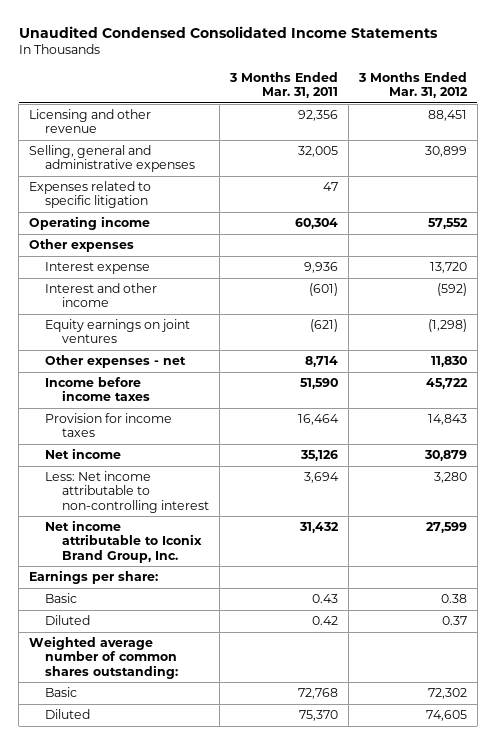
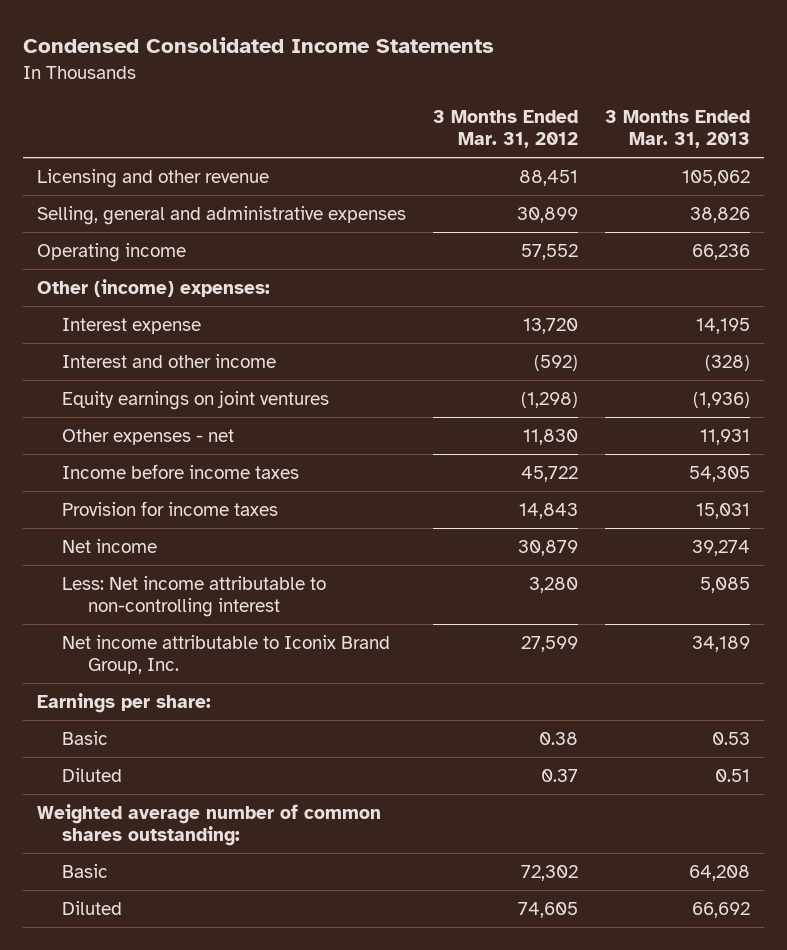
[18,25,438,38] Unaudited Condensed Consolidated Income Statements -> [22,36,494,53] Condensed Consolidated Income Statements
[228,71,338,99] 3 Months Ended Mar. 31, 2011 -> none
none -> [605,109,751,149] 3 Months Ended Mar. 31, 2013
[29,181,152,209] Expenses related to specific litigation -> none
[29,239,135,253] Other expenses -> [36,278,270,297] Other (income) expenses:

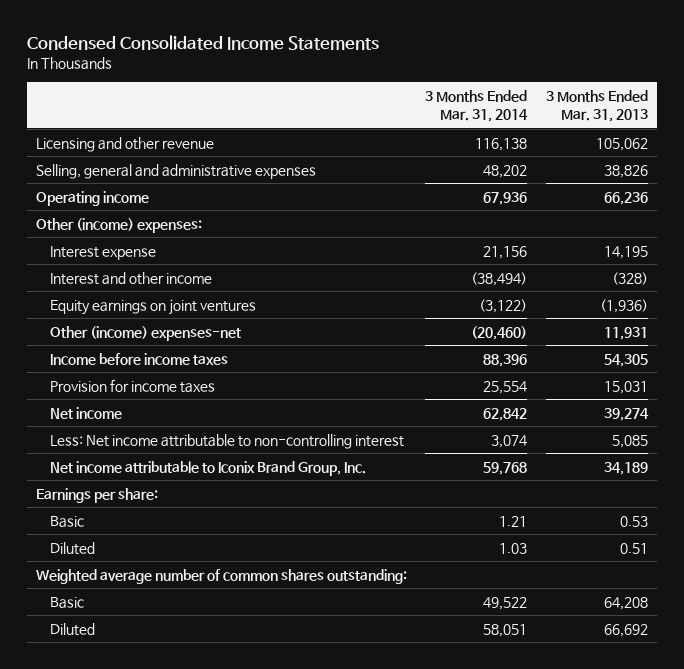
[432,109,578,149] 3 Months Ended Mar. 31, 2012 -> none
none -> [425,90,529,123] 3 Months Ended Mar. 31, 2014
[62,428,235,445] Other expenses - net -> [49,325,241,341] Other (income) expenses-net

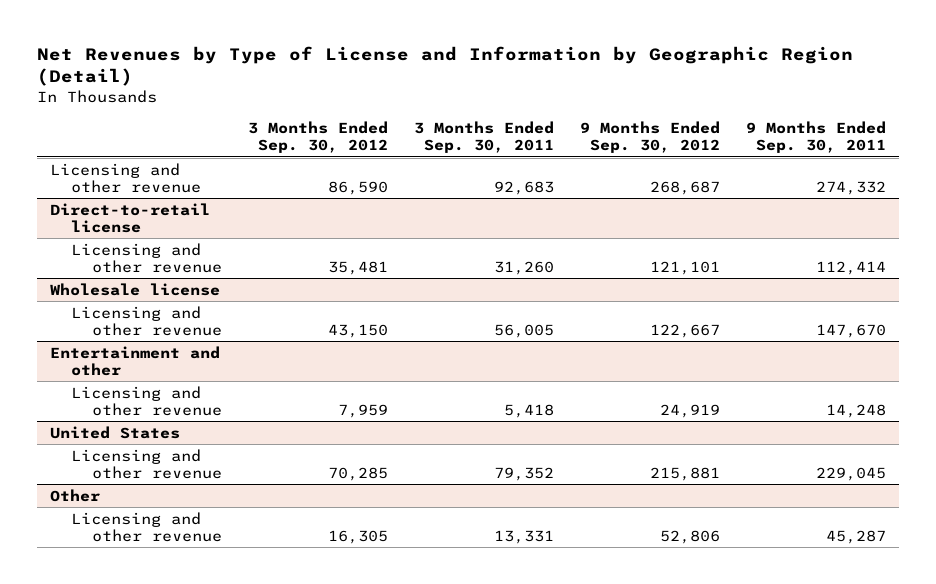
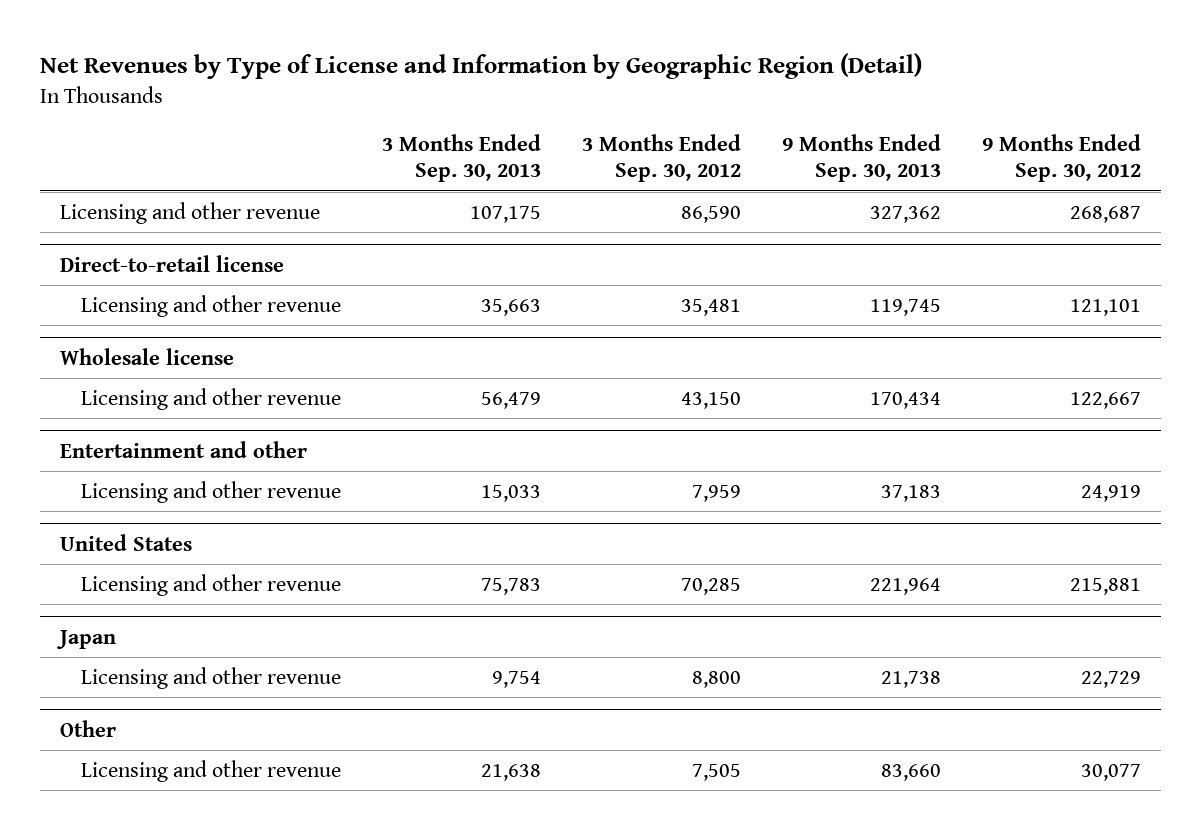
[413,121,554,154] 3 Months Ended Sep. 30, 2011 -> none
[745,121,886,154] 9 Months Ended Sep. 30, 2011 -> none
none -> [381,134,541,183] 3 Months Ended Sep. 30, 2013
none -> [781,134,941,183] 9 Months Ended Sep. 30, 2013
none -> [56,629,117,649] Japan
none -> [80,666,341,689] Licensing and other revenue
[327,529,388,544] 16,305 -> [691,763,741,781] 7,505
[659,529,720,544] 52,806 -> [1080,763,1141,781] 30,077

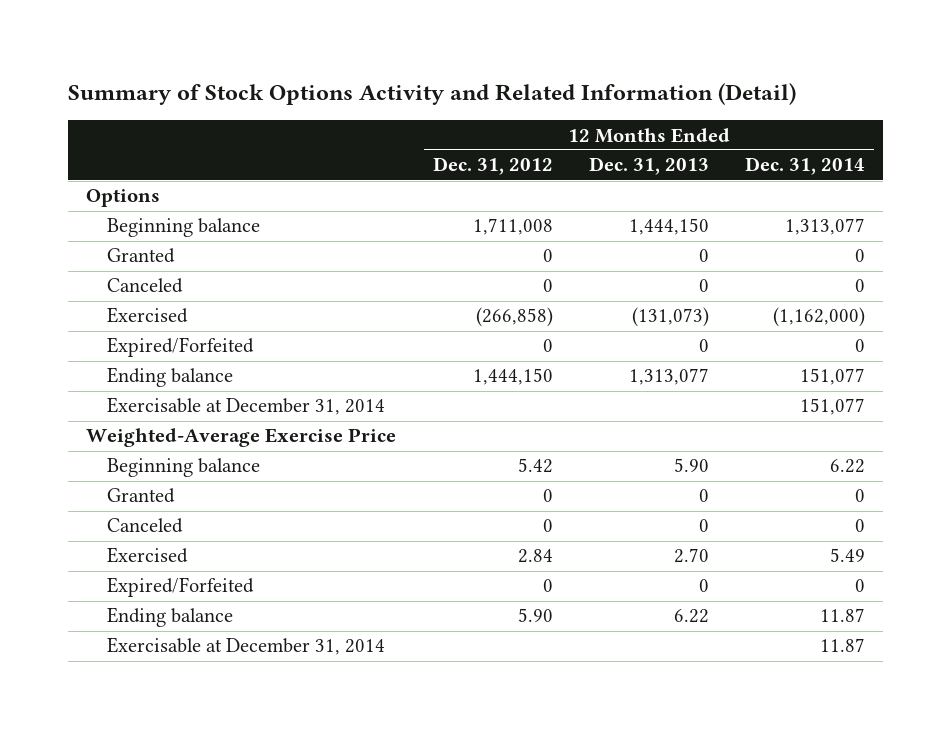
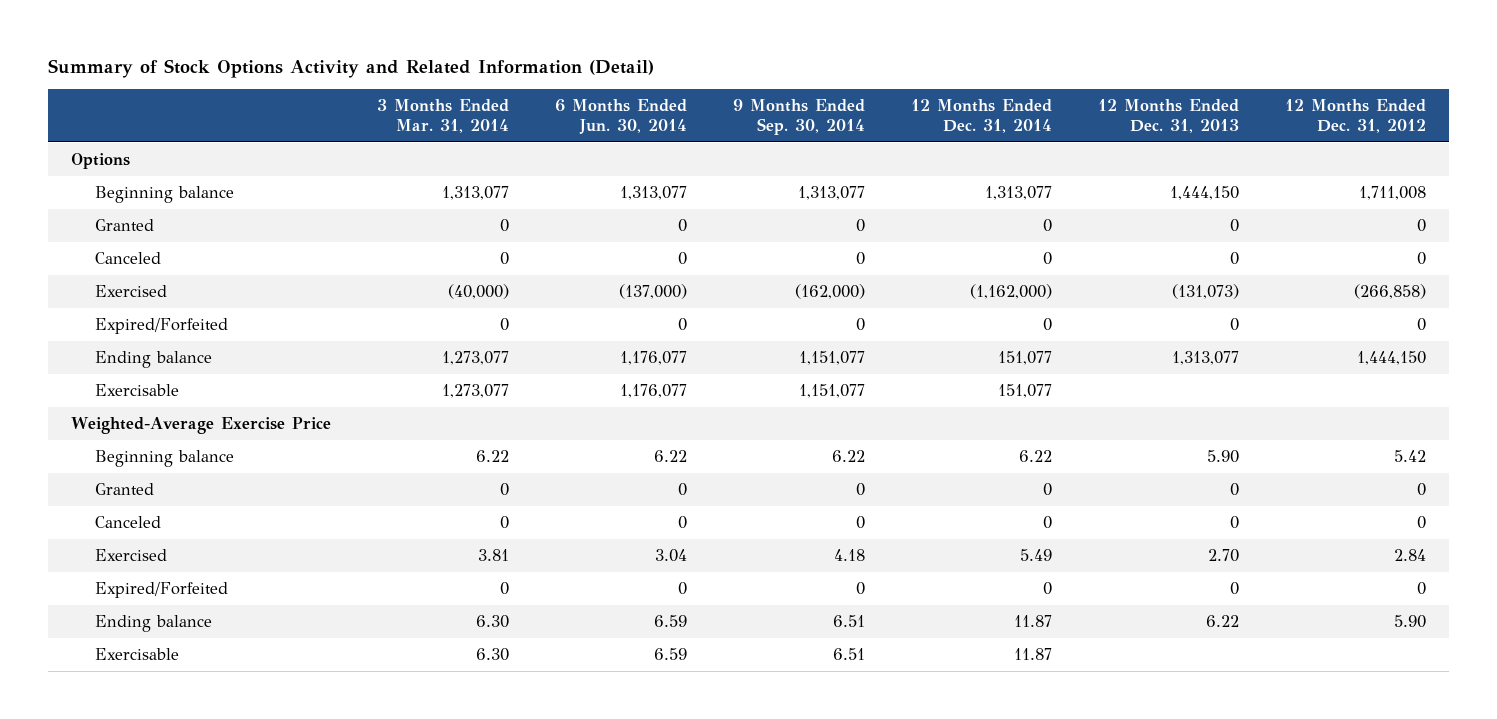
none -> [376,99,509,134] 3 Months Ended Mar. 31, 2014
none -> [554,99,687,135] 6 Months Ended Jun. 30, 2014
none -> [732,99,865,136] 9 Months Ended Sep. 30, 2014
[106,397,385,416] Exercisable at December 31, 2014 -> [95,383,180,396] Exercisable
[106,637,385,656] Exercisable at December 31, 2014 -> [95,647,180,660] Exercisable

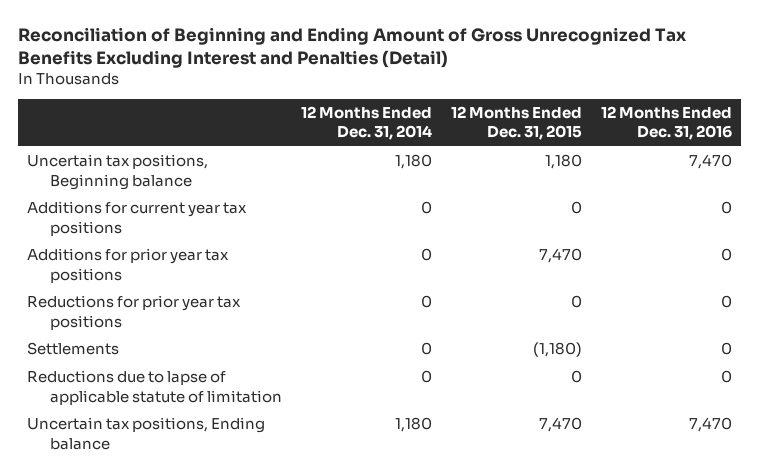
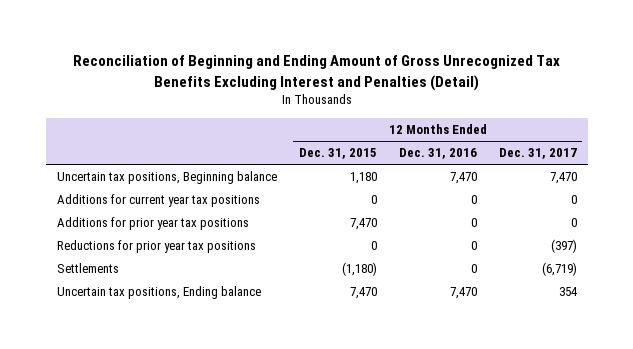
[300,105,432,141] 12 Months Ended Dec. 31, 2014 -> none
none -> [498,148,577,160] Dec. 31, 2017
[27,370,282,405] Reductions due to lapse of applicable statute of limitation -> none

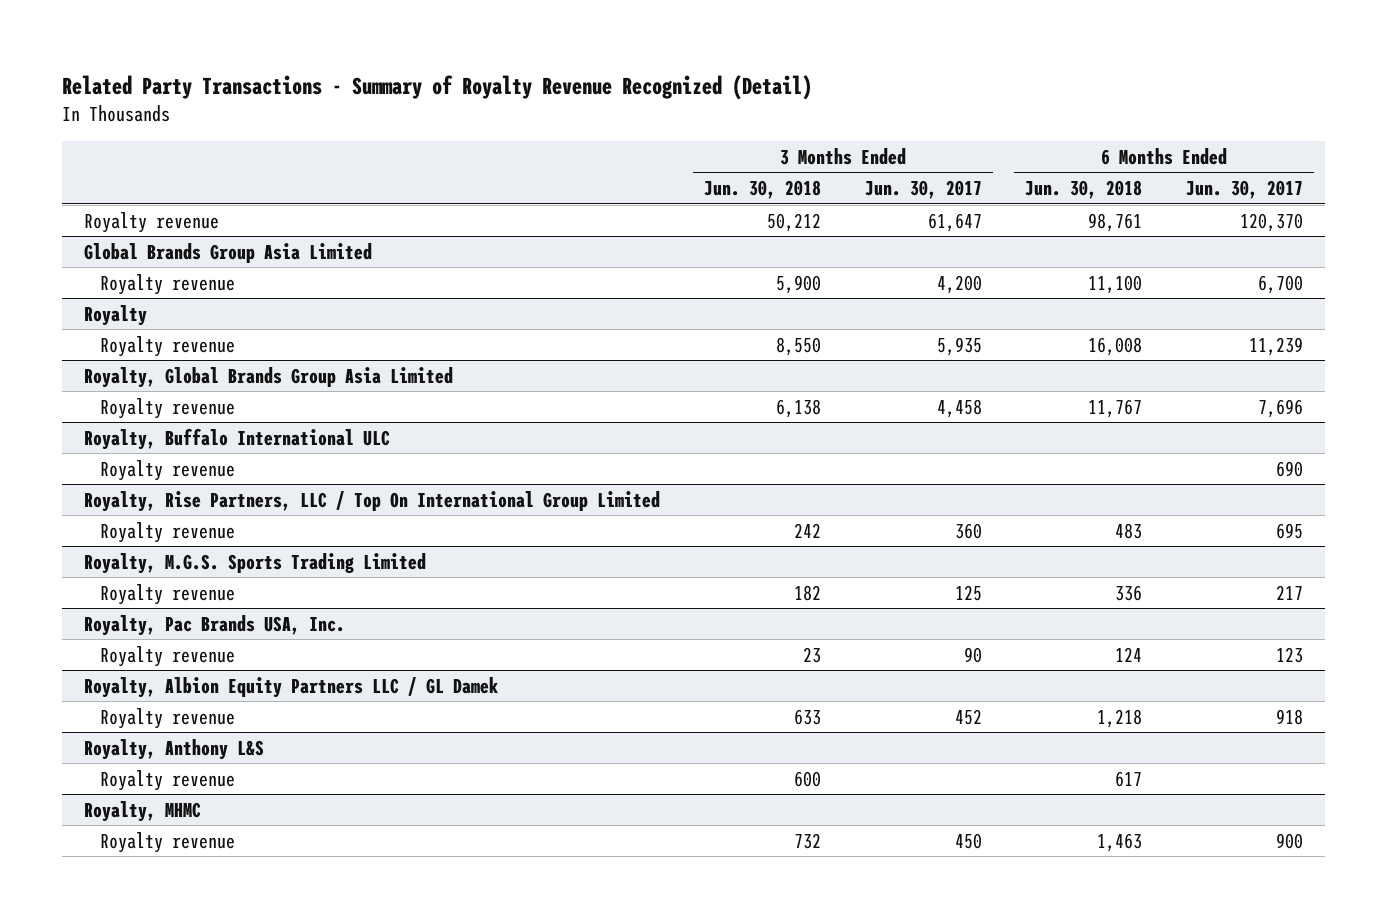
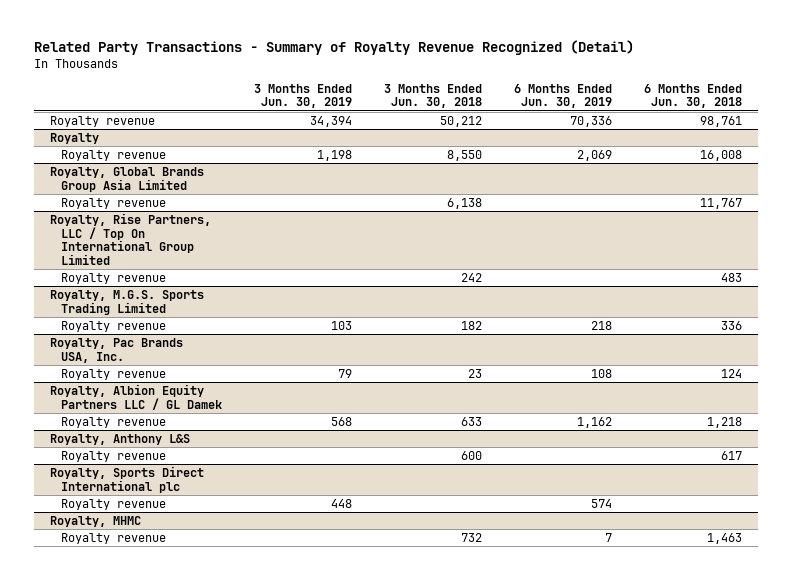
[864,180,982,200] Jun. 30, 2017 -> none
[1186,180,1304,200] Jun. 30, 2017 -> none
none -> [254,83,353,109] 3 Months Ended Jun. 30, 2019
none -> [514,83,613,109] 6 Months Ended Jun. 30, 2019
[84,242,373,263] Global Brands Group Asia Limited -> none
[99,273,235,295] Royalty revenue -> none
[84,427,391,450] Royalty, Buffalo International ULC -> none
[99,459,235,481] Royalty revenue -> none
none -> [49,465,204,493] Royalty, Sports Direct International plc
none -> [61,498,167,510] Royalty revenue

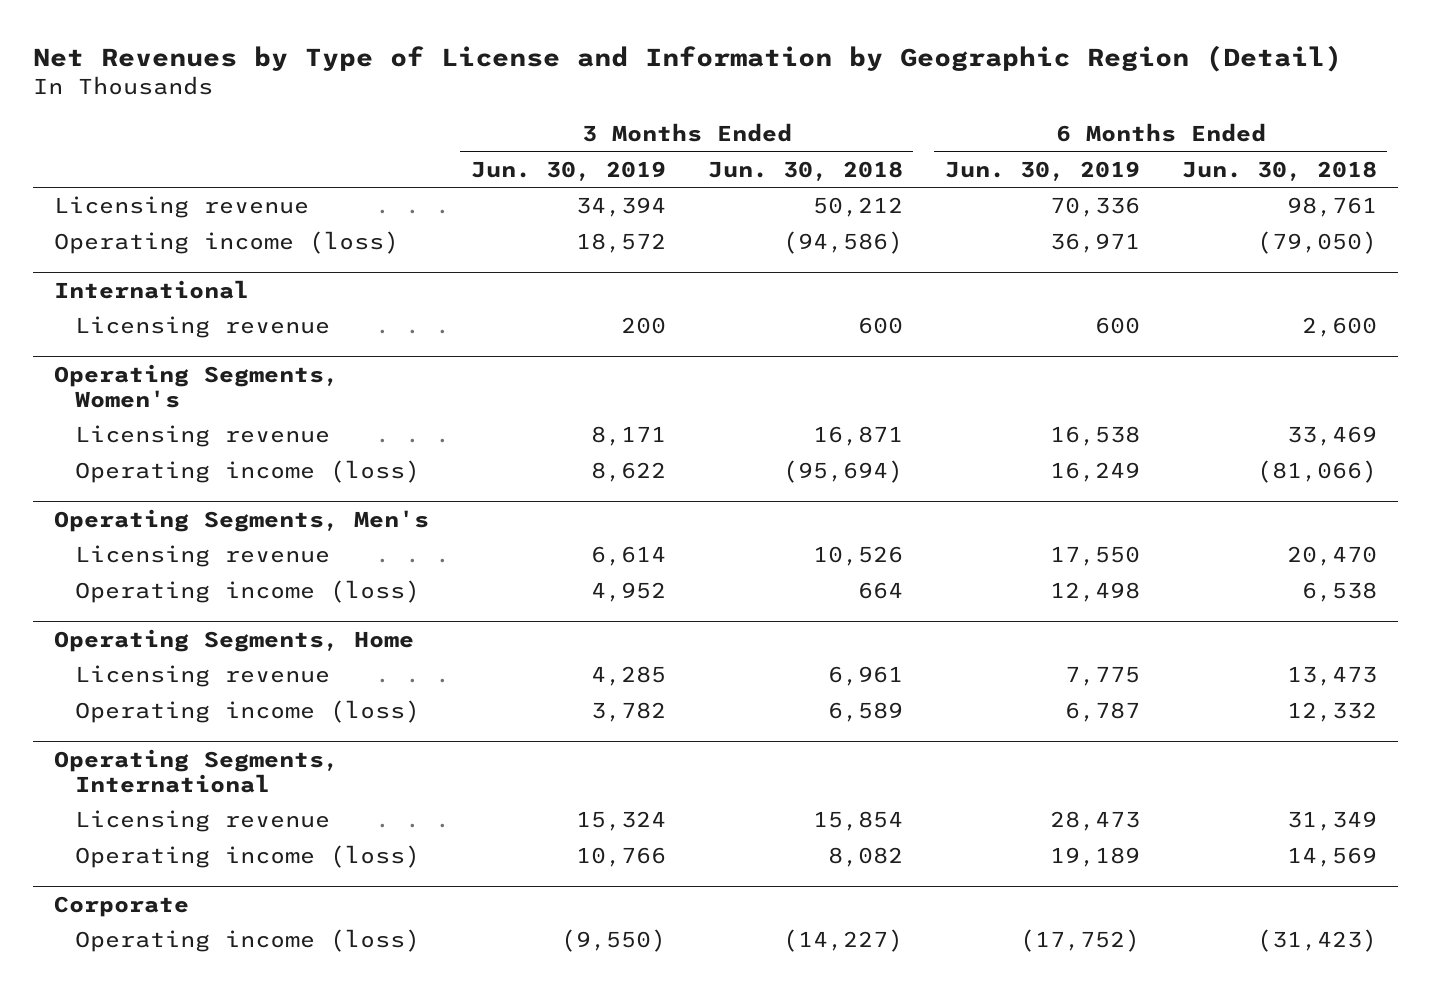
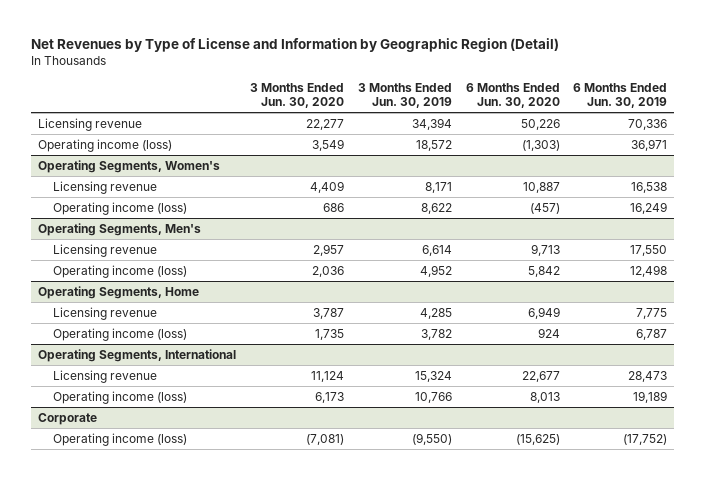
[707,160,903,181] Jun. 30, 2018 -> none
[1181,160,1377,181] Jun. 30, 2018 -> none
none -> [249,83,344,109] 3 Months Ended Jun. 30, 2020
none -> [465,83,560,109] 6 Months Ended Jun. 30, 2020
[53,279,249,299] International -> none
[75,316,331,339] Licensing revenue -> none

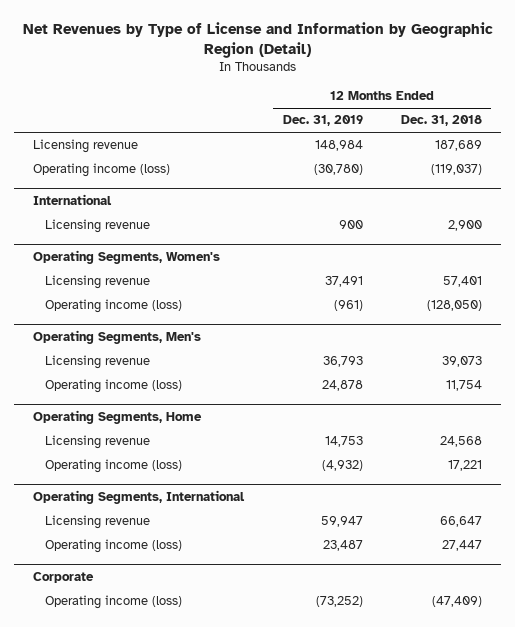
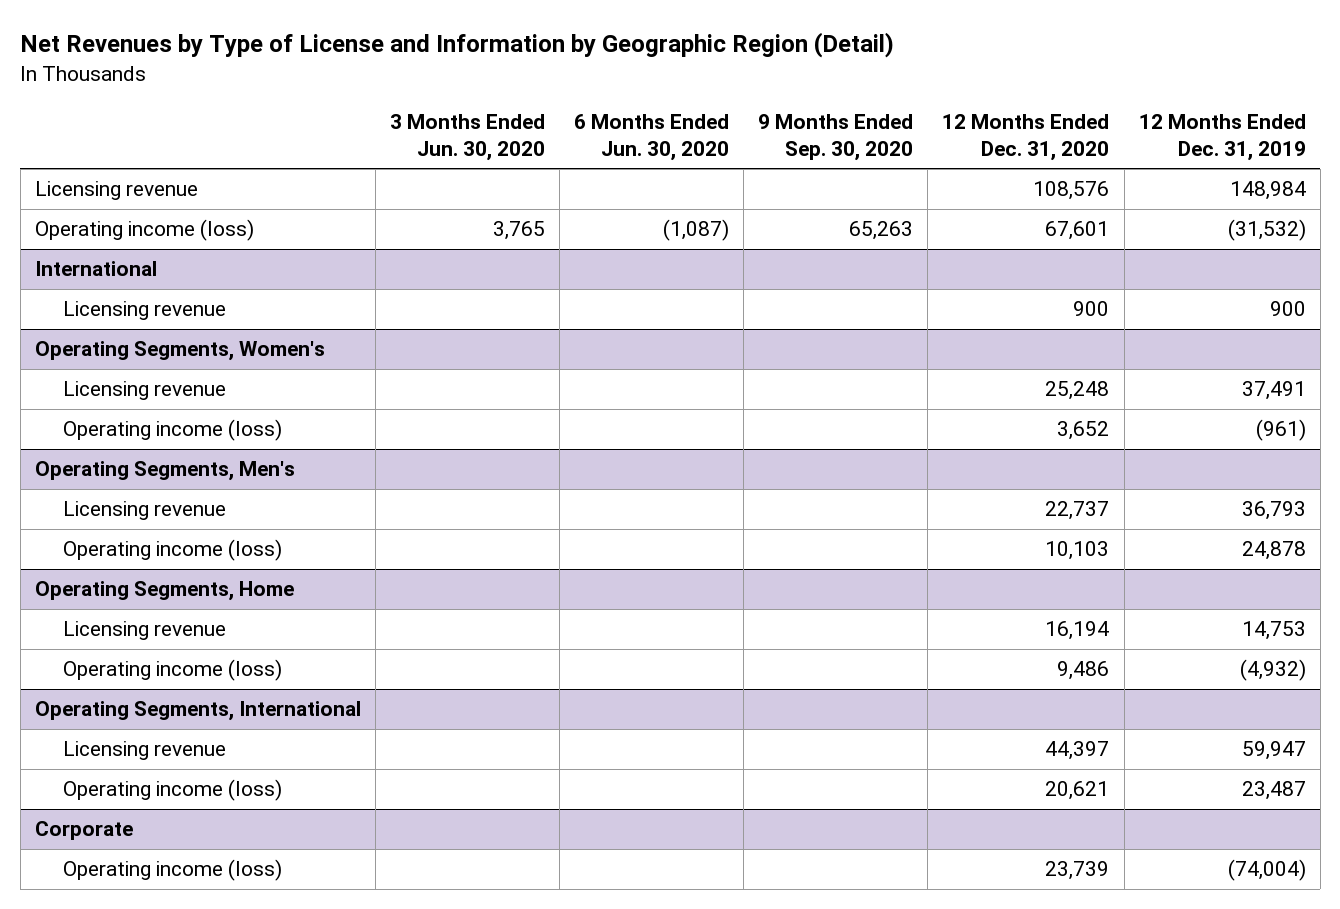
[400,115,482,127] Dec. 31, 2018 -> none
none -> [389,114,545,161] 3 Months Ended Jun. 30, 2020
none -> [574,114,730,161] 6 Months Ended Jun. 30, 2020
none -> [758,114,914,161] 9 Months Ended Sep. 30, 2020
none -> [942,114,1110,161] 12 Months Ended Dec. 31, 2020
[313,164,363,176] (30,780) -> [1227,219,1306,242] (31,532)
[315,596,363,608] (73,252) -> [1227,859,1306,882] (74,004)

